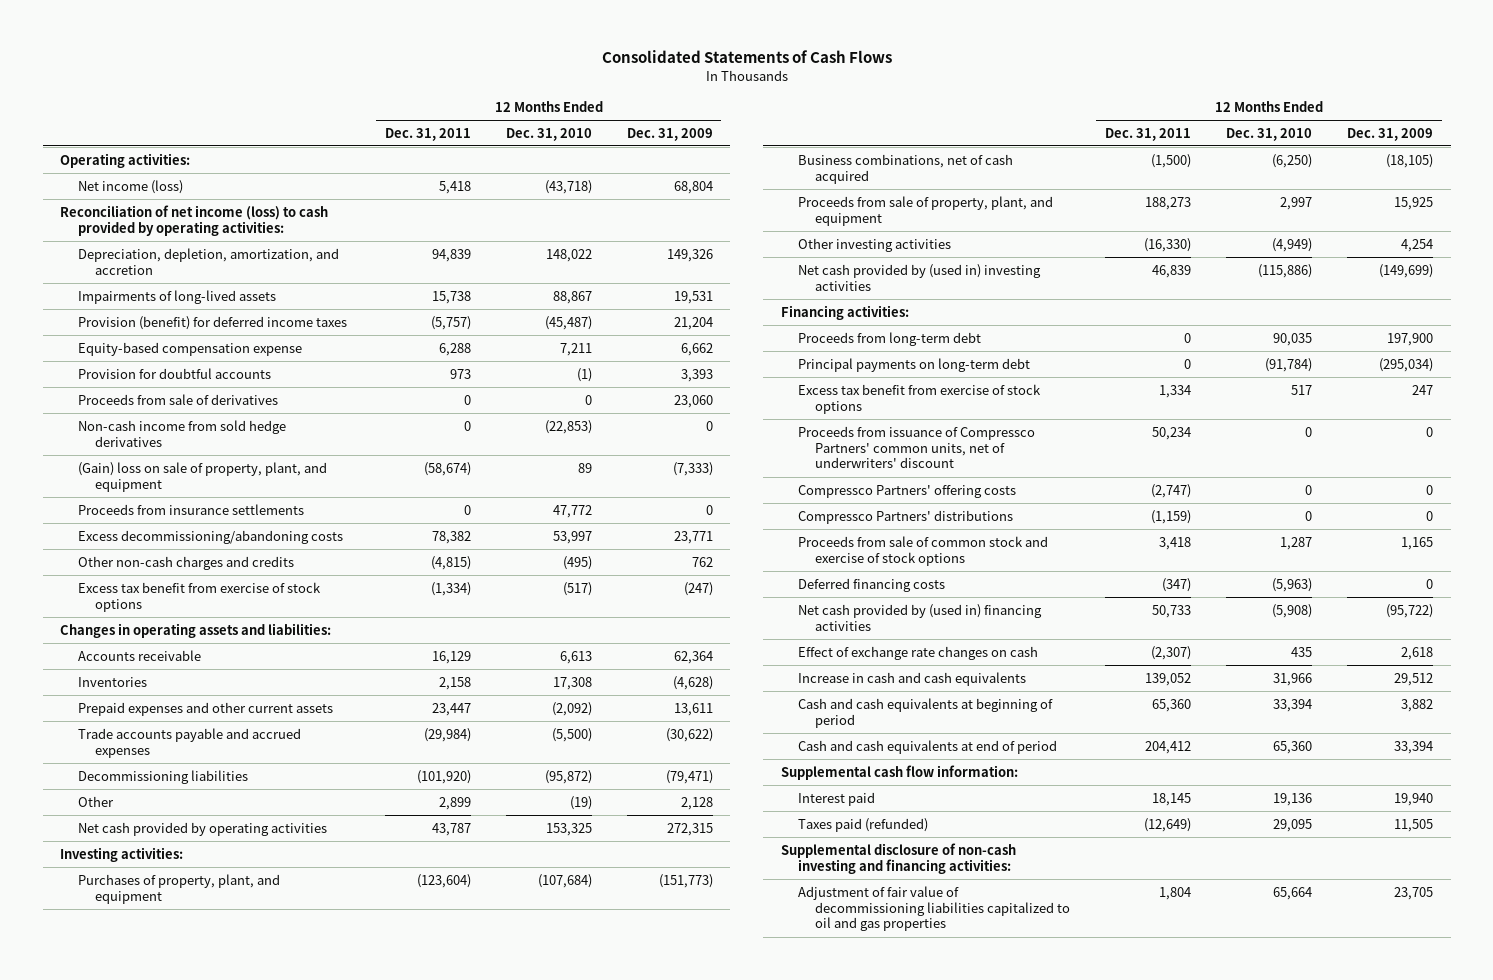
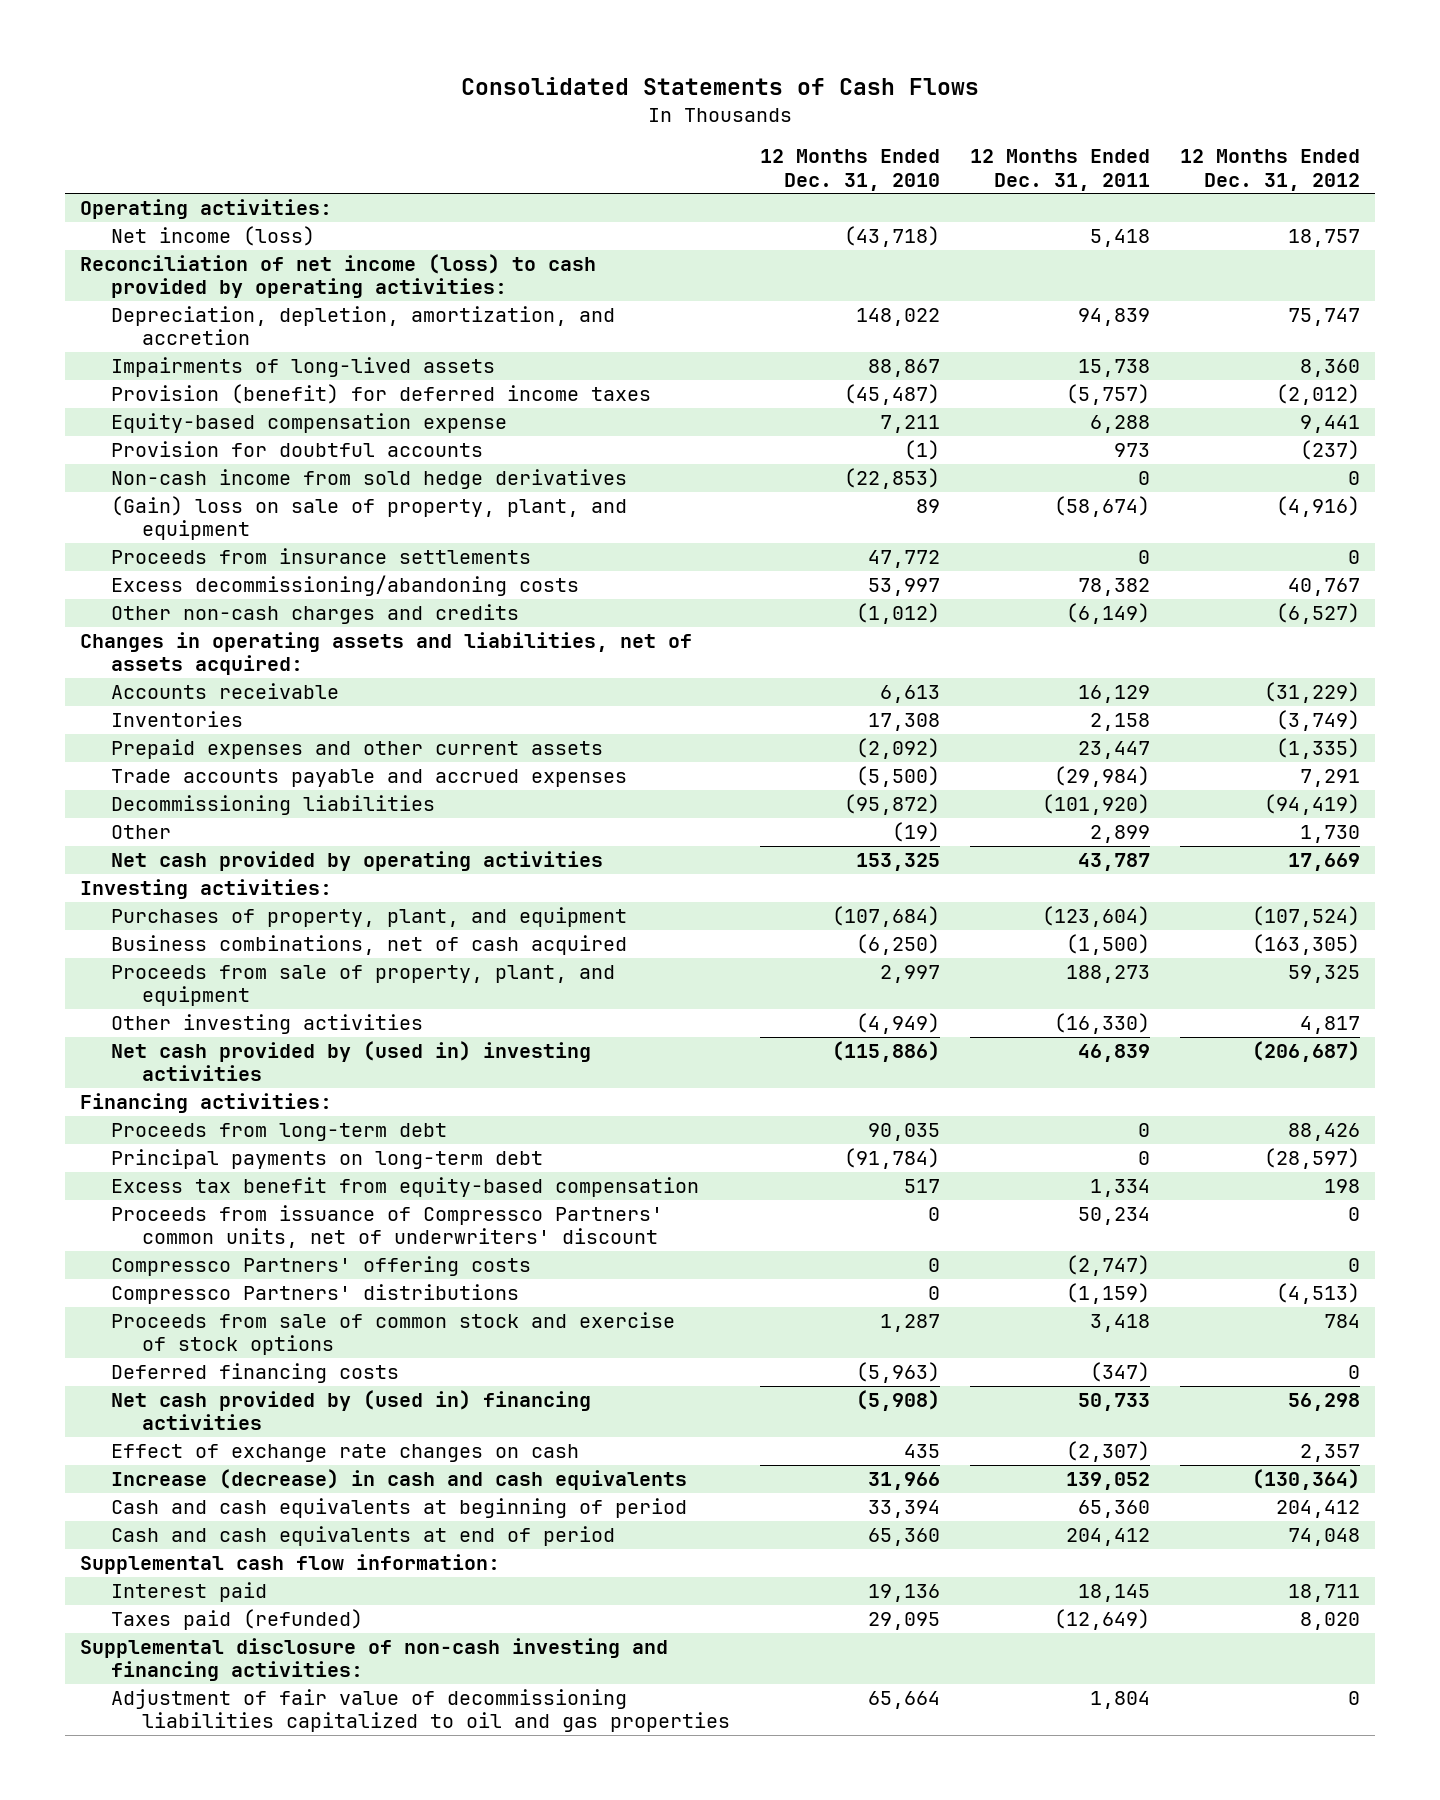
[626,127,713,141] Dec. 31, 2009 -> none
none -> [1180,149,1361,191] 12 Months Ended Dec. 31, 2012
[77,393,278,405] Proceeds from sale of derivatives -> none
[77,581,321,612] Excess tax benefit from exercise of stock options -> none
[430,555,471,570] (4,815) -> [1066,603,1151,625] (6,149)
[562,555,592,570] (495) -> [855,603,940,625] (1,012)
[60,622,332,638] Changes in operating assets and liabilities: -> [79,632,692,676] Changes in operating assets and liabilities, net of assets acquired:
[797,383,1041,414] Excess tax benefit from exercise of stock options -> [110,1177,699,1198] Excess tax benefit from equity-based compensation
[797,671,1026,686] Increase in cash and cash equivalents -> [110,1469,687,1491] Increase (decrease) in cash and cash equivalents

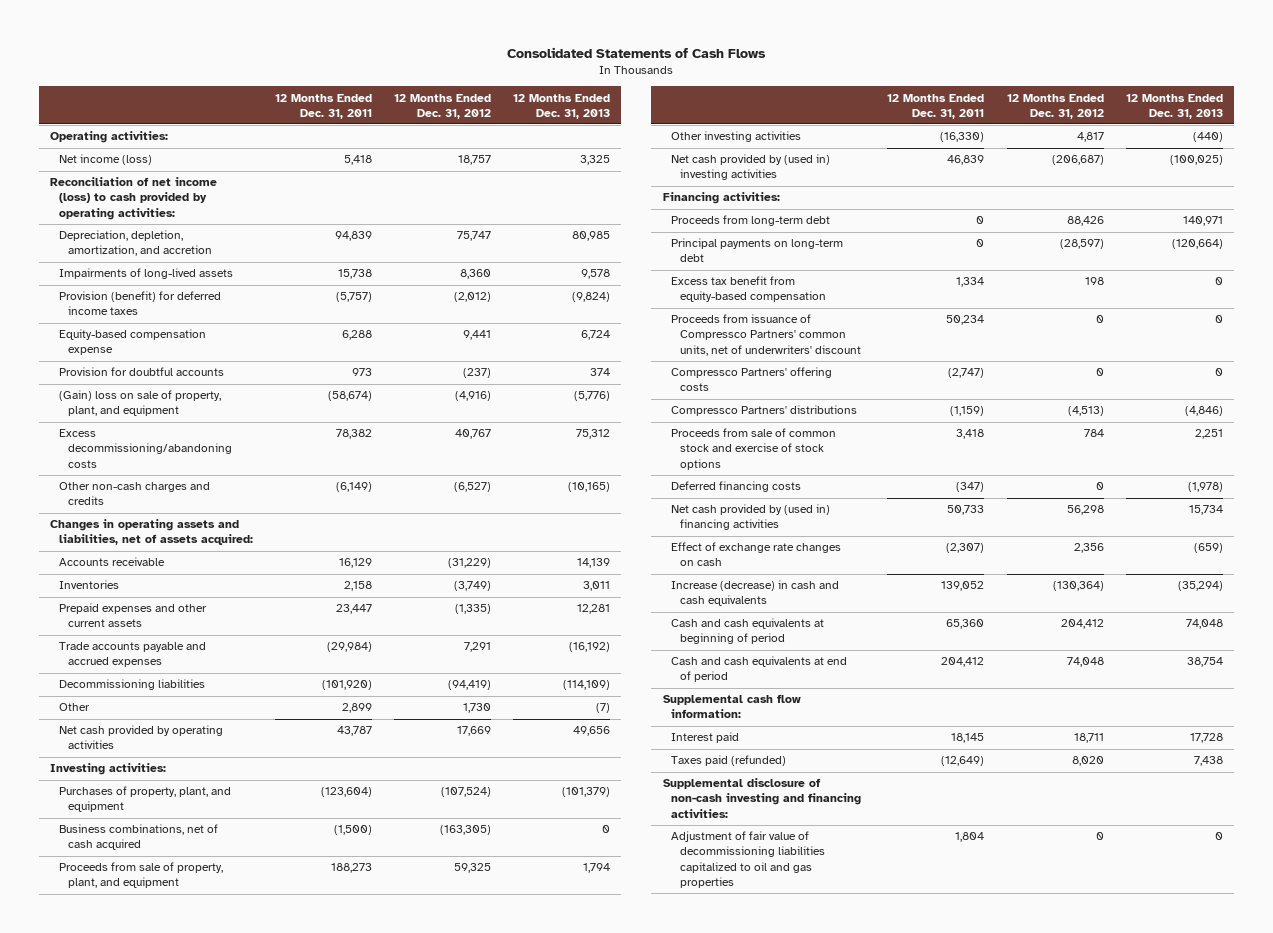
[759,149,940,191] 12 Months Ended Dec. 31, 2010 -> none
none -> [513,93,611,119] 12 Months Ended Dec. 31, 2013
[110,469,627,490] Non-cash income from sold hedge derivatives -> none
[110,548,531,565] Proceeds from insurance settlements -> none
[1300,1444,1361,1463] 2,357 -> [1073,543,1104,554] 2,356

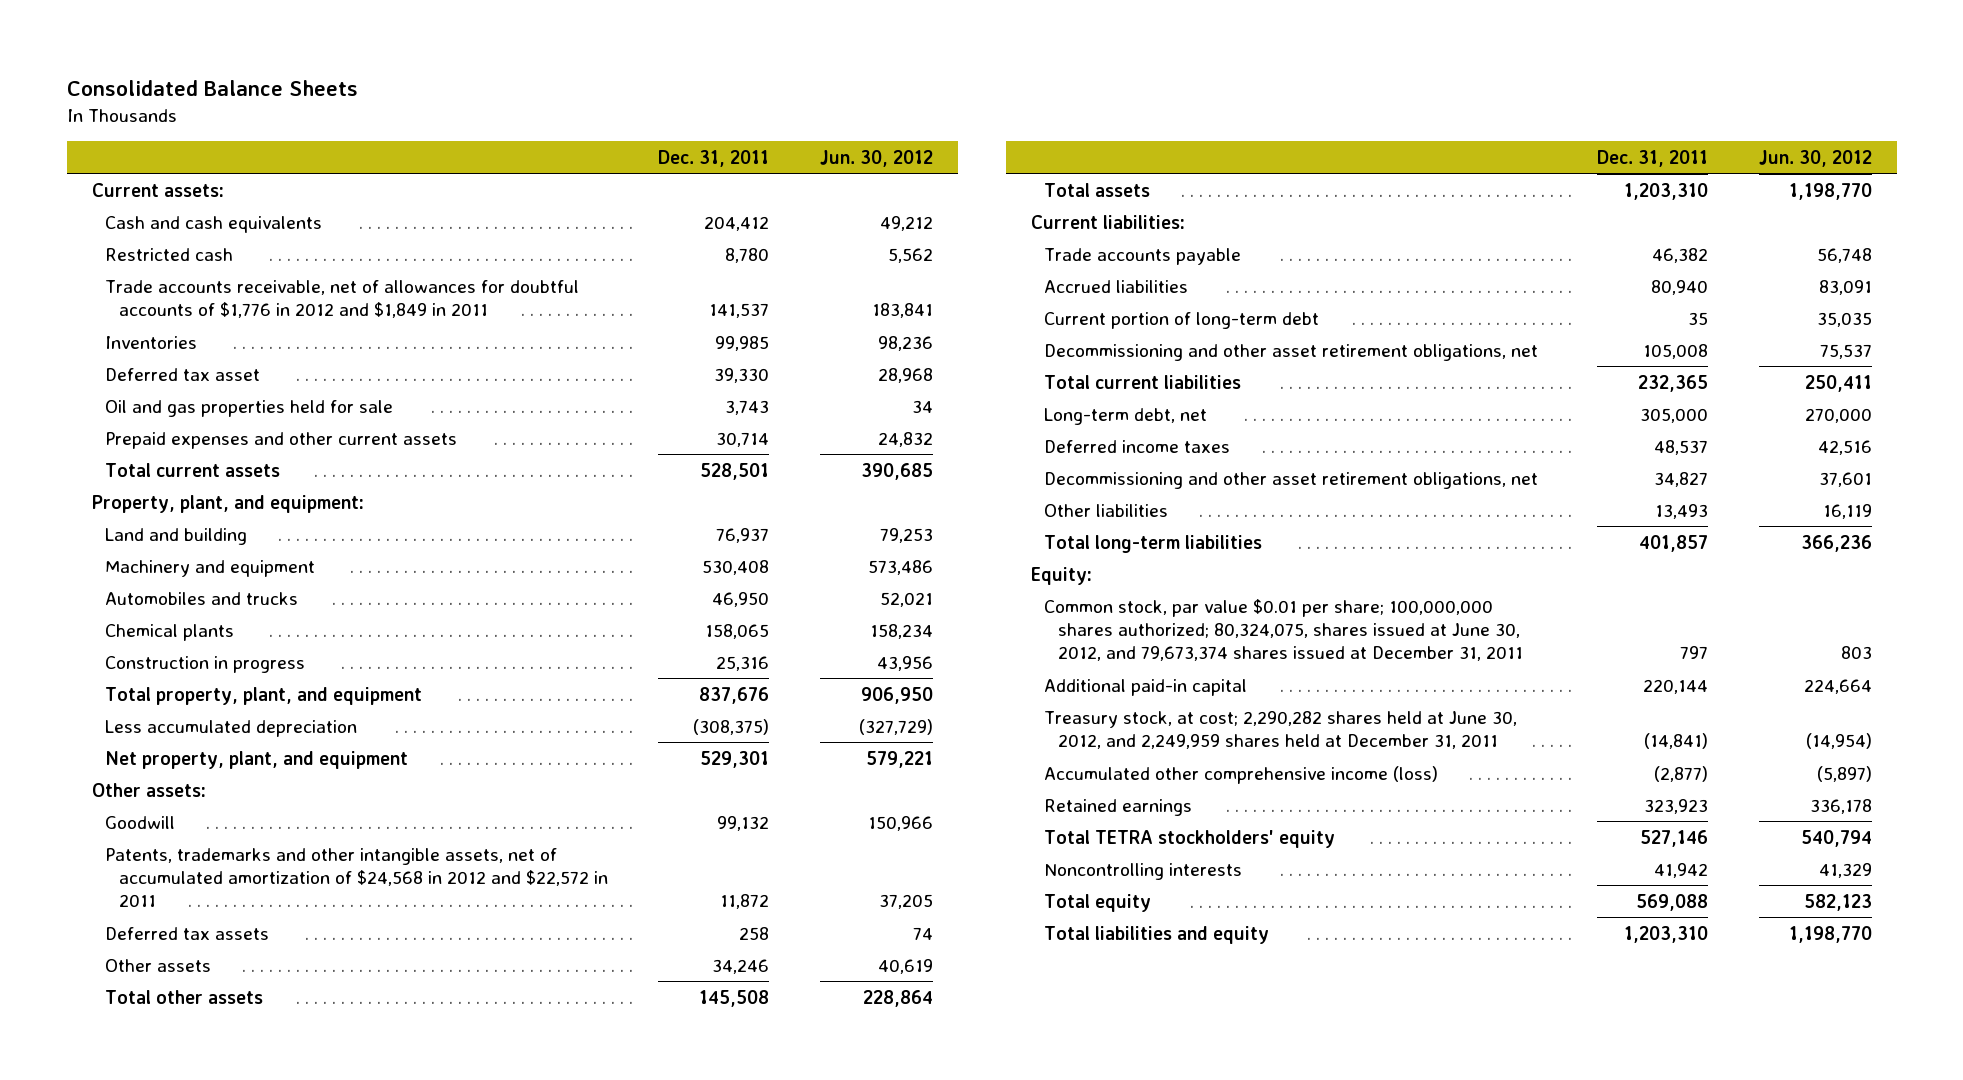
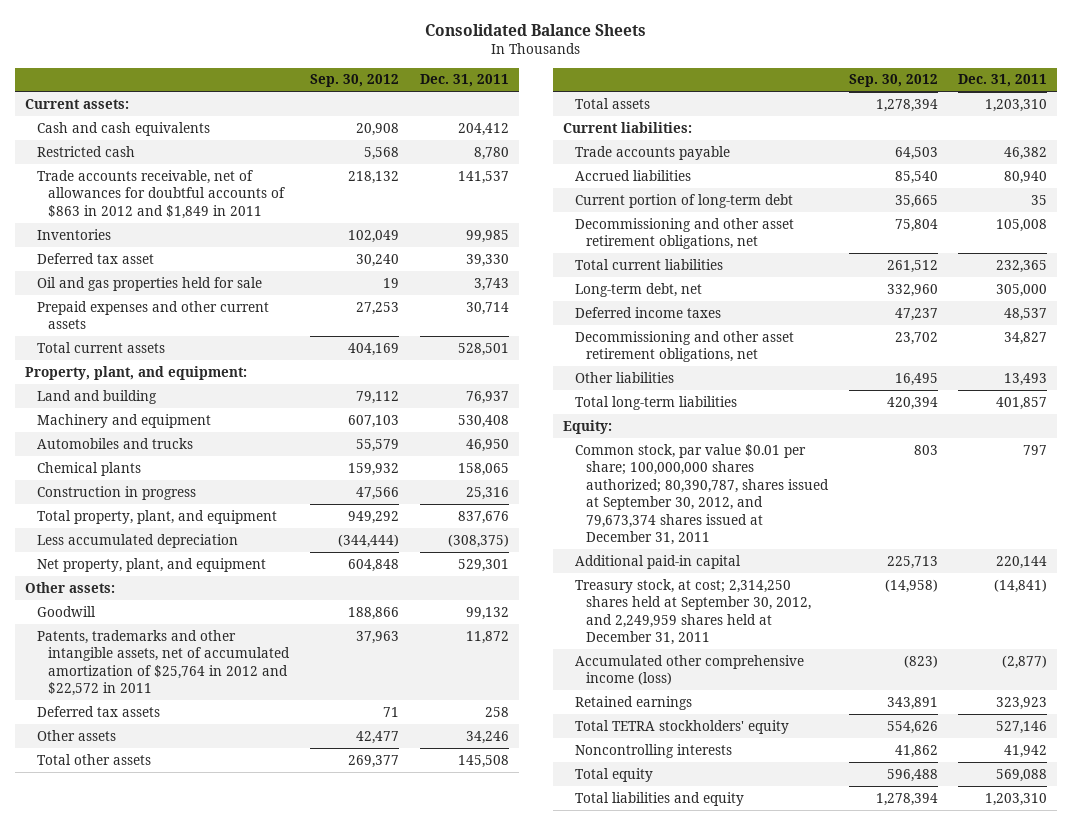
[819,149,933,167] Jun. 30, 2012 -> none
none -> [310,74,400,88] Sep. 30, 2012
[105,279,580,319] Trade accounts receivable, net of allowances for doubtful accounts of $1,776 in 2012 and $1,849 in 2011 -> [36,169,285,219] Trade accounts receivable, net of allowances for doubtful accounts of $863 in 2012 and $1,849 in 2011
[105,847,608,908] Patents, trademarks and other intangible assets, net of accumulated amortization of $24,568 in 2012 and $22,572 in 2011 -> [36,629,290,697] Patents, trademarks and other intangible assets, net of accumulated amortization of $25,764 in 2012 and $22,572 in 2011
[1044,598,1523,662] Common stock, par value $0.01 per share; 100,000,000 shares authorized; 80,324,075, shares issued at June 30, 2012, and 79,673,374 shares issued at December 31, 2011 -> [574,443,830,546] Common stock, par value $0.01 per share; 100,000,000 shares authorized; 80,390,787, shares issued at September 30, 2012, and 79,673,374 shares issued at December 31, 2011
[1044,710,1518,750] Treasury stock, at cost; 2,290,282 shares held at June 30, 2012, and 2,249,959 shares held at December 31, 2011 -> [574,578,812,646] Treasury stock, at cost; 2,314,250 shares held at September 30, 2012, and 2,249,959 shares held at December 31, 2011

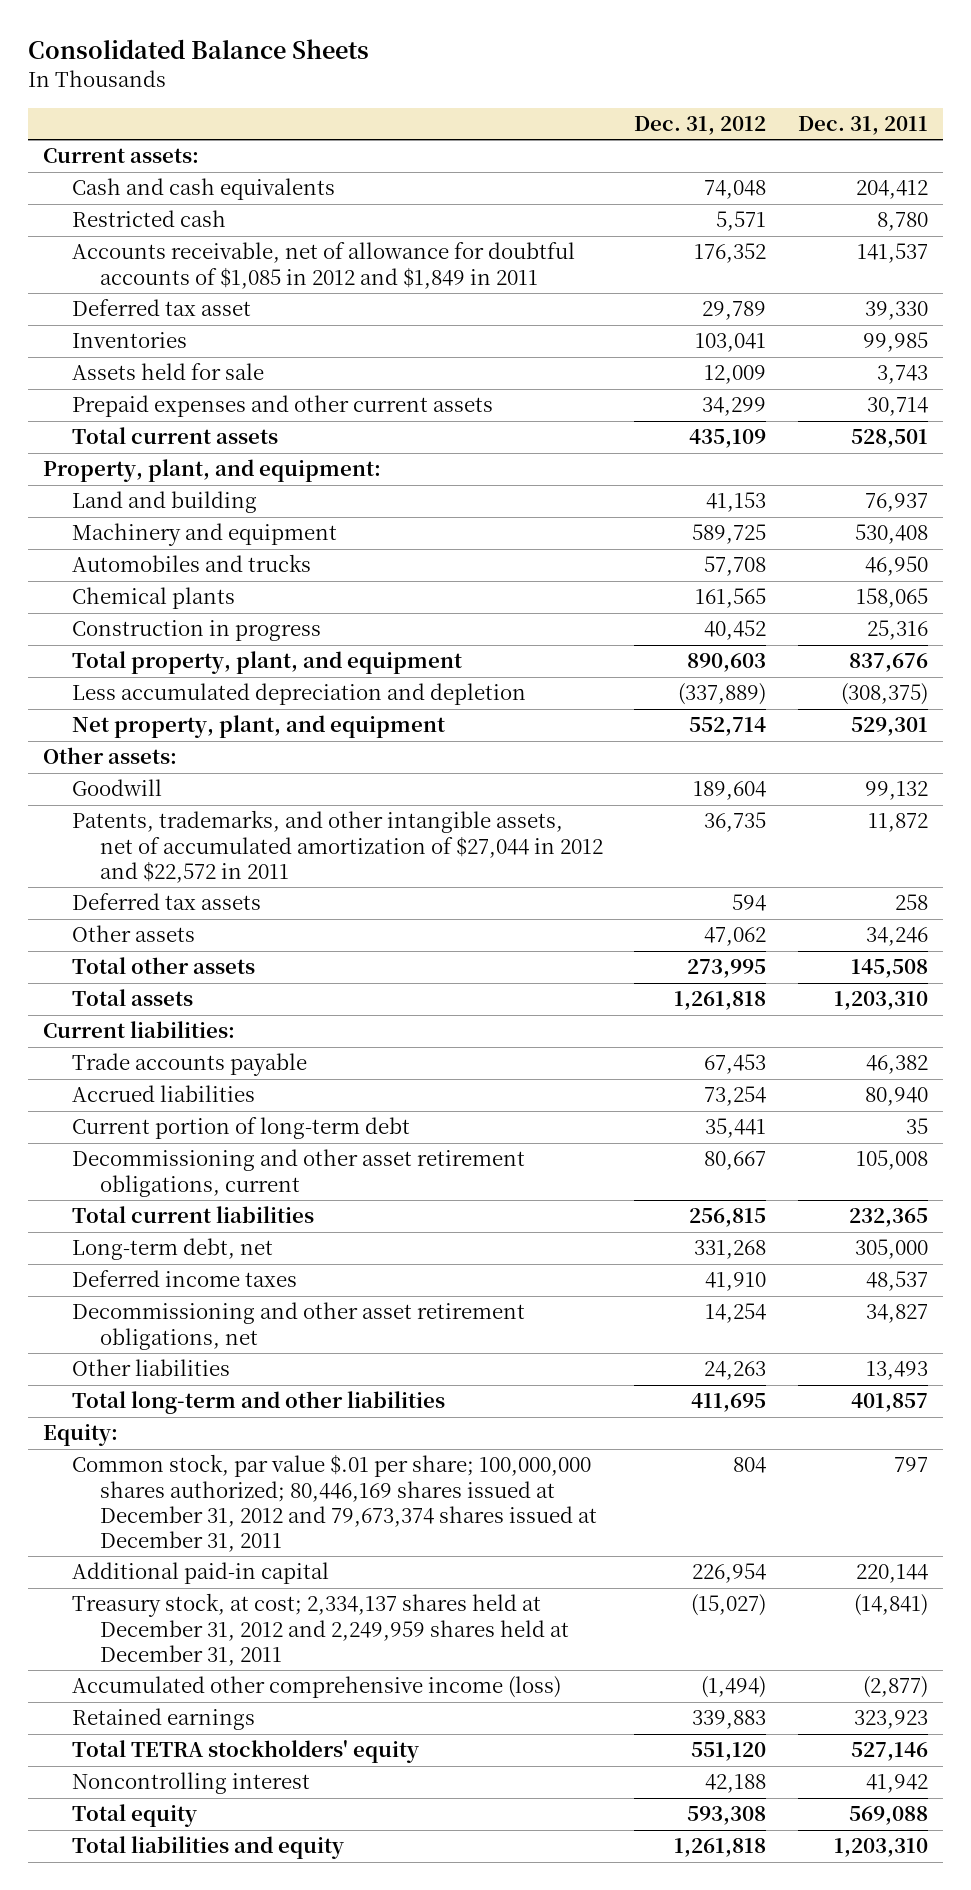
[310,74,400,88] Sep. 30, 2012 -> none
none -> [634,115,767,135] Dec. 31, 2012
[36,169,285,219] Trade accounts receivable, net of allowances for doubtful accounts of $863 in 2012 and $1,849 in 2011 -> [71,242,575,289] Accounts receivable, net of allowance for doubtful accounts of $1,085 in 2012 and $1,849 in 2011
[36,228,111,240] Inventories -> [71,332,187,349] Inventories
[36,276,262,291] Oil and gas properties held for sale -> [71,363,264,381] Assets held for sale
[36,533,238,548] Less accumulated depreciation -> [71,683,526,706] Less accumulated depreciation and depletion
[36,629,290,697] Patents, trademarks and other intangible assets, net of accumulated amortization of $25,764 in 2012 and $22,572 in 2011 -> [71,810,604,883] Patents, trademarks, and other intangible assets, net of accumulated amortization of $27,044 in 2012 and $22,572 in 2011
[574,217,794,250] Decommissioning and other asset retirement obligations, net -> [71,1149,525,1197] Decommissioning and other asset retirement obligations, current
[574,395,737,410] Total long-term liabilities -> [71,1391,445,1415] Total long-term and other liabilities
[574,443,830,546] Common stock, par value $0.01 per share; 100,000,000 shares authorized; 80,390,787, shares issued at September 30, 2012, and 79,673,374 shares issued at December 31, 2011 -> [71,1454,598,1552] Common stock, par value $.01 per share; 100,000,000 shares authorized; 80,446,169 shares issued at December 31, 2012 and 79,673,374 shares issued at December 31, 2011
[574,578,812,646] Treasury stock, at cost; 2,314,250 shares held at September 30, 2012, and 2,249,959 shares held at December 31, 2011 -> [71,1593,570,1666] Treasury stock, at cost; 2,334,137 shares held at December 31, 2012 and 2,249,959 shares held at December 31, 2011
[574,743,732,758] Noncontrolling interests -> [71,1772,310,1795] Noncontrolling interest

